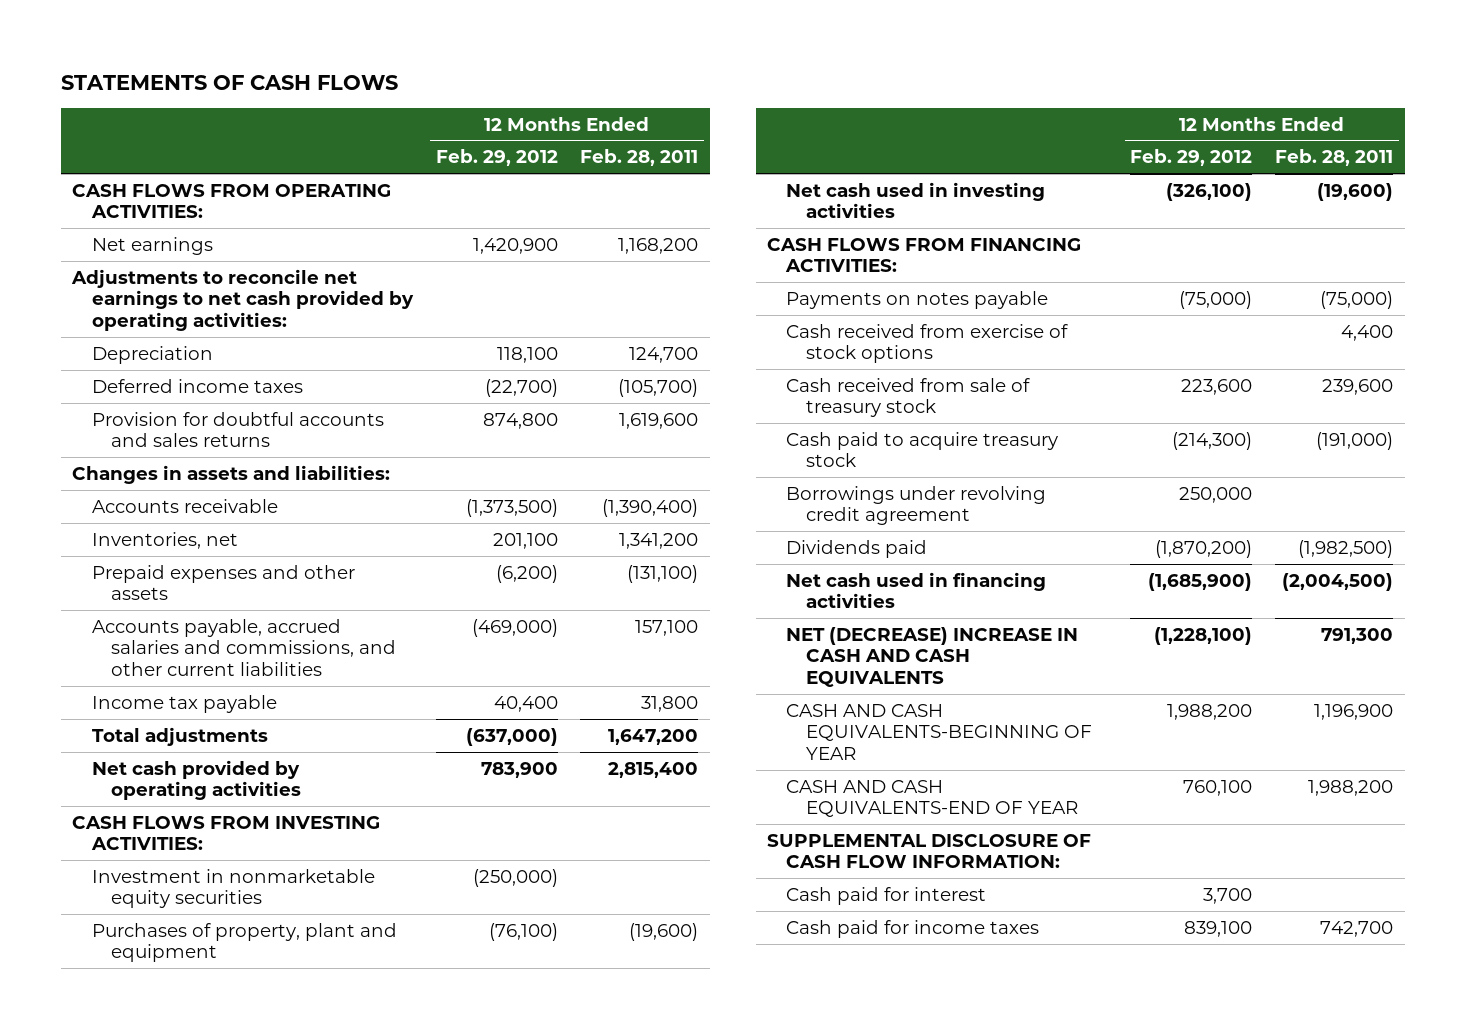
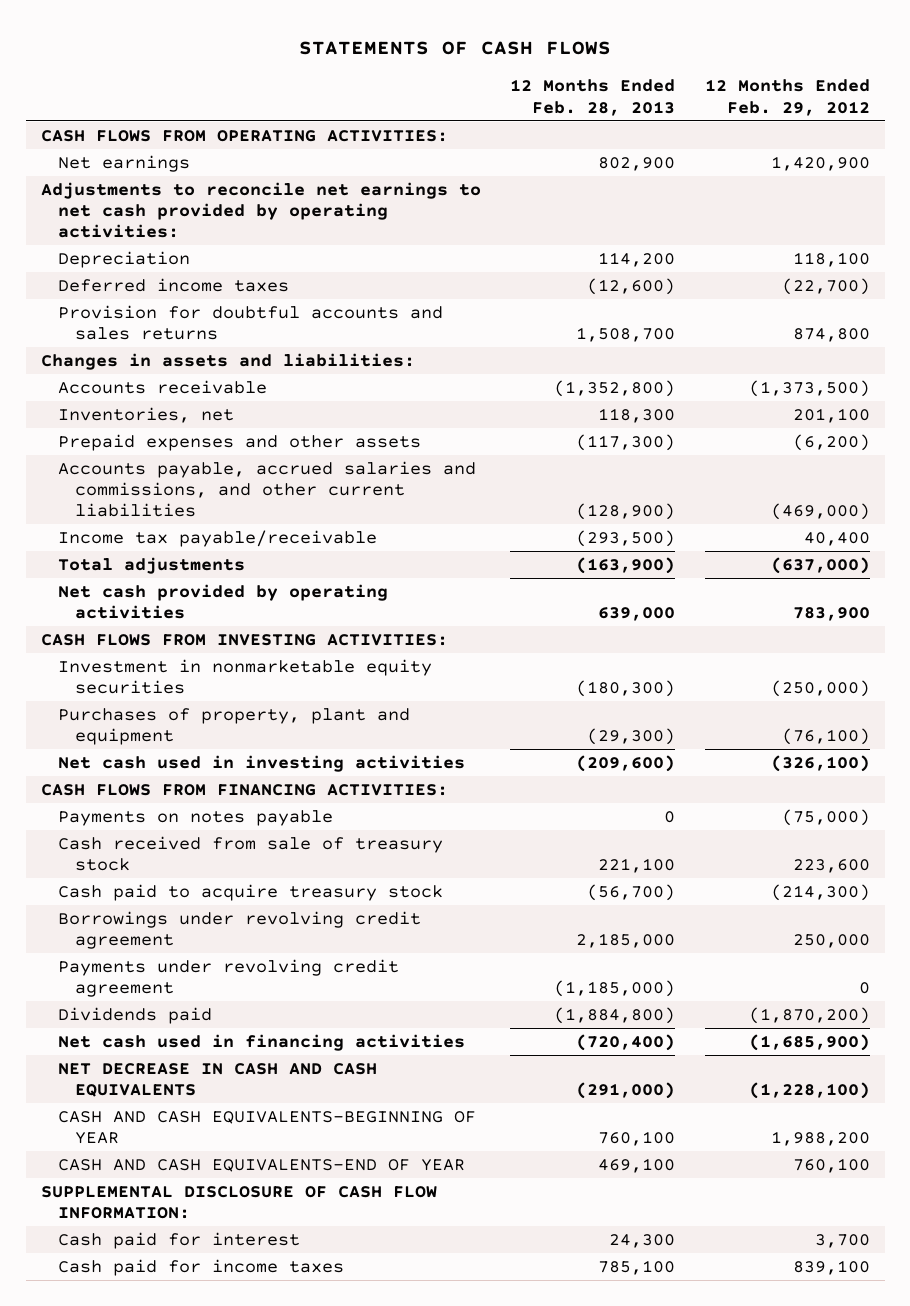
[580,149,699,167] Feb. 28, 2011 -> none
none -> [510,79,676,116] 12 Months Ended Feb. 28, 2013
[91,694,277,713] Income tax payable -> [57,529,377,547] Income tax payable/receivable
[786,323,1069,364] Cash received from exercise of stock options -> none
none -> [57,958,399,998] Payments under revolving credit agreement
[786,626,1079,687] NET (DECREASE) INCREASE IN CASH AND CASH EQUIVALENTS -> [57,1062,377,1098] NET DECREASE IN CASH AND CASH EQUIVALENTS

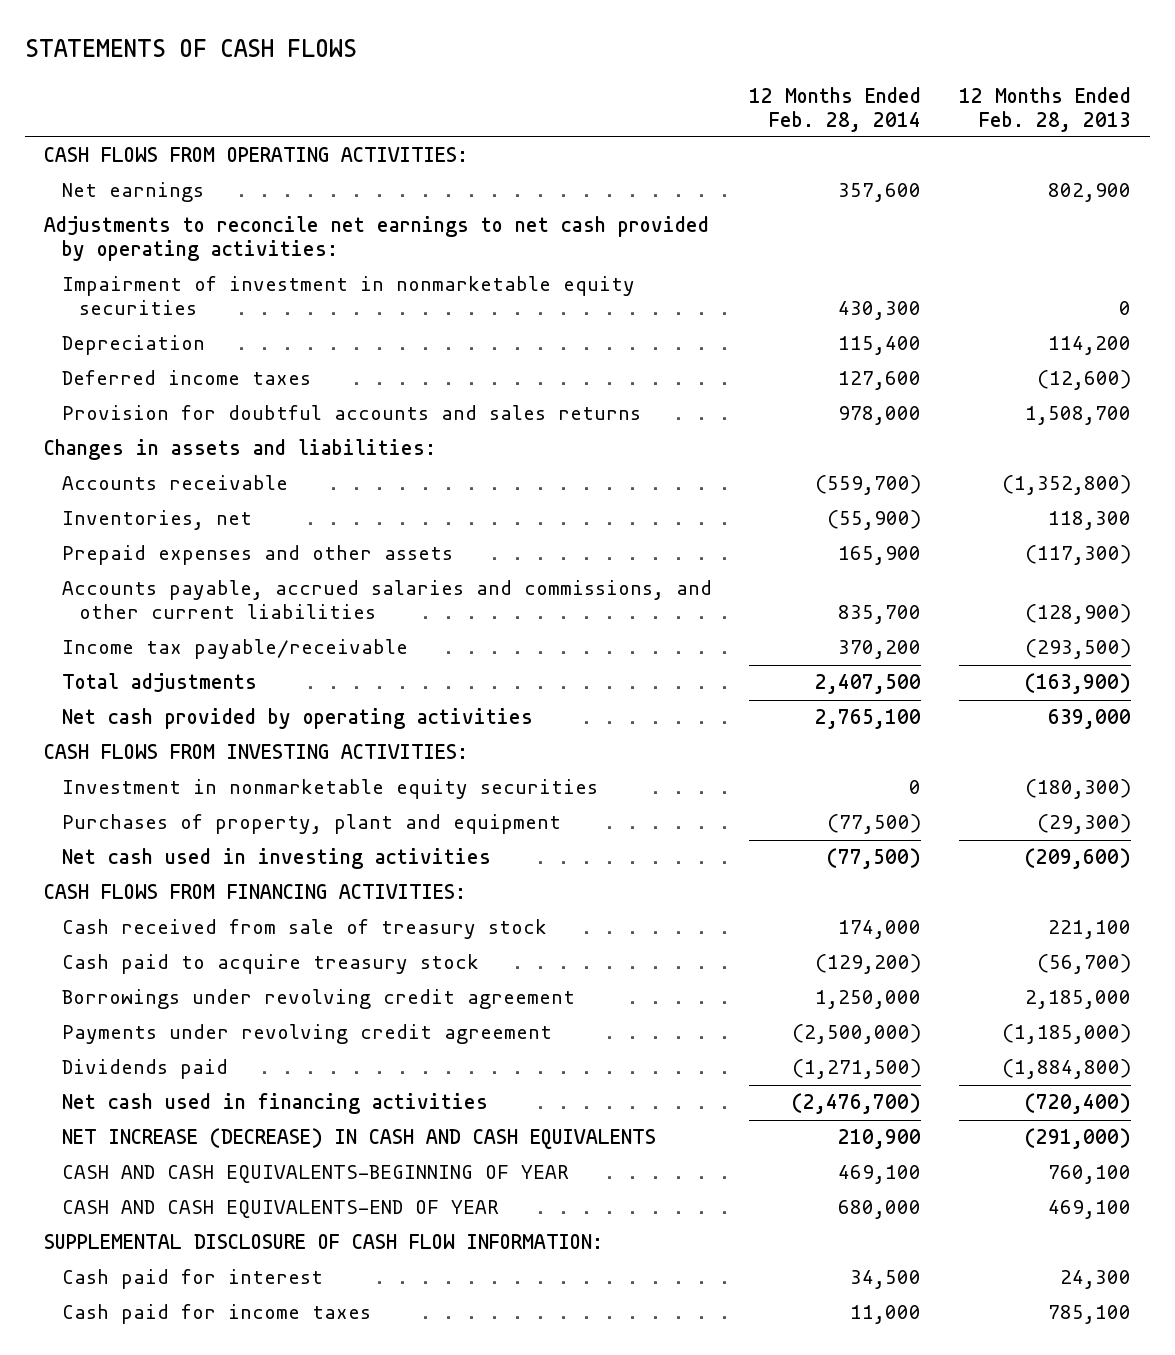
[704,79,870,116] 12 Months Ended Feb. 29, 2012 -> none
none -> [749,86,922,132] 12 Months Ended Feb. 28, 2014
none -> [61,276,635,316] Impairment of investment in nonmarketable equity securities
[57,809,333,826] Payments on notes payable -> none
[57,1062,377,1098] NET DECREASE IN CASH AND CASH EQUIVALENTS -> [61,1128,656,1150] NET INCREASE (DECREASE) IN CASH AND CASH EQUIVALENTS

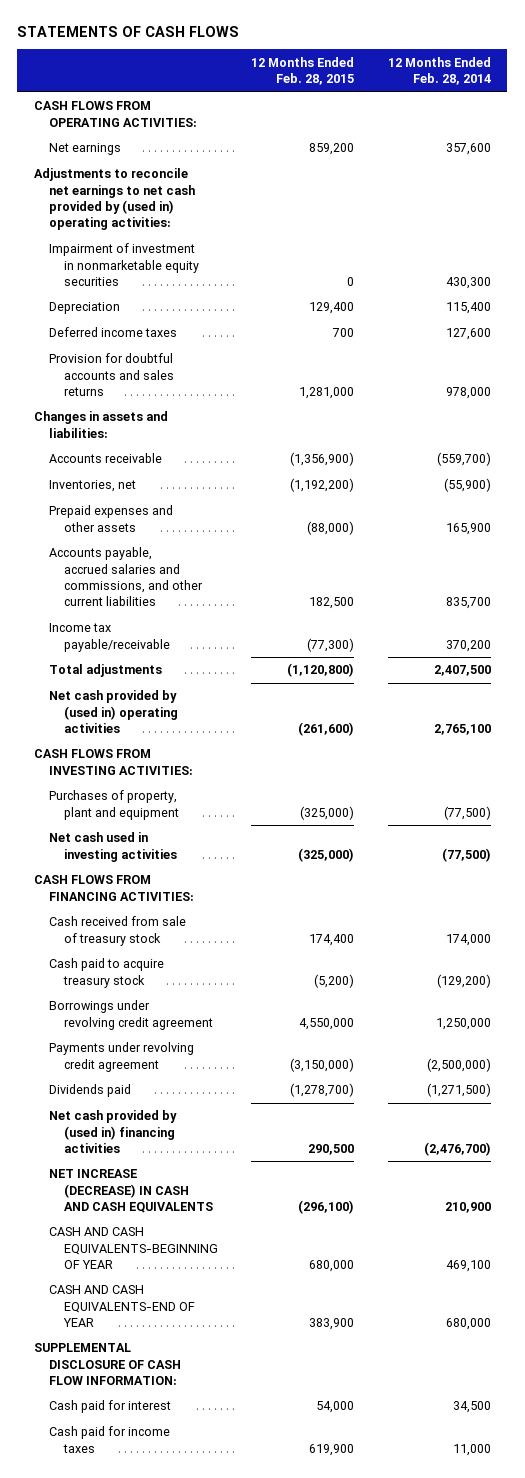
[958,86,1131,132] 12 Months Ended Feb. 28, 2013 -> none
none -> [251,56,355,86] 12 Months Ended Feb. 28, 2015
[44,216,710,262] Adjustments to reconcile net earnings to net cash provided by operating activities: -> [33,168,195,231] Adjustments to reconcile net earnings to net cash provided by (used in) operating activities:
[61,708,533,730] Net cash provided by operating activities -> [48,690,178,733] Net cash provided by (used in) operating activities
[61,779,598,800] Investment in nonmarketable equity securities -> none
[61,1093,488,1115] Net cash used in financing activities -> [48,1110,177,1153] Net cash provided by (used in) financing activities

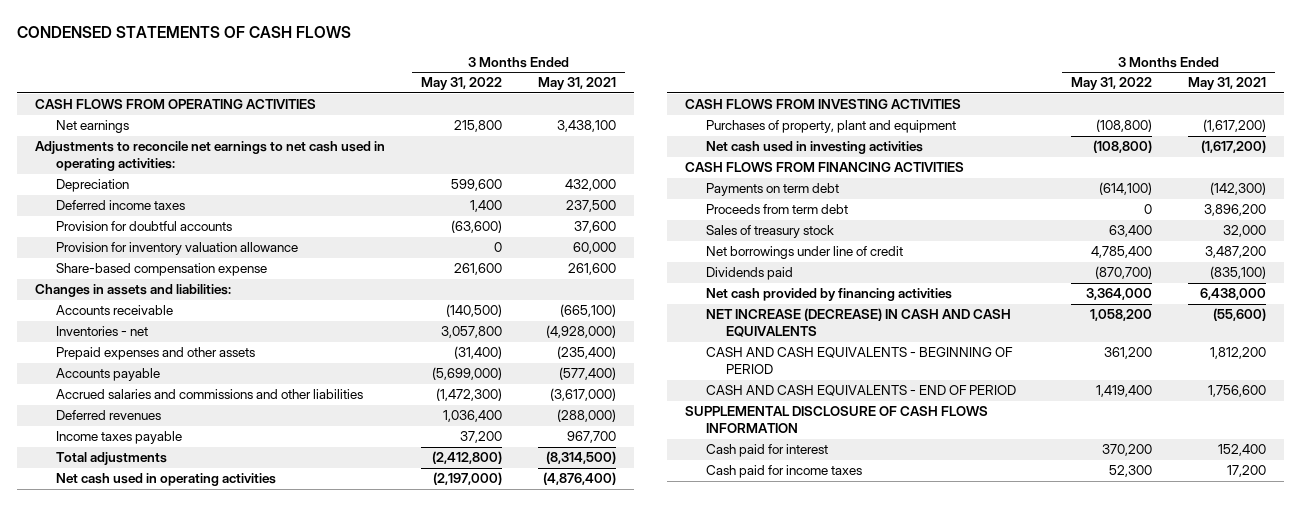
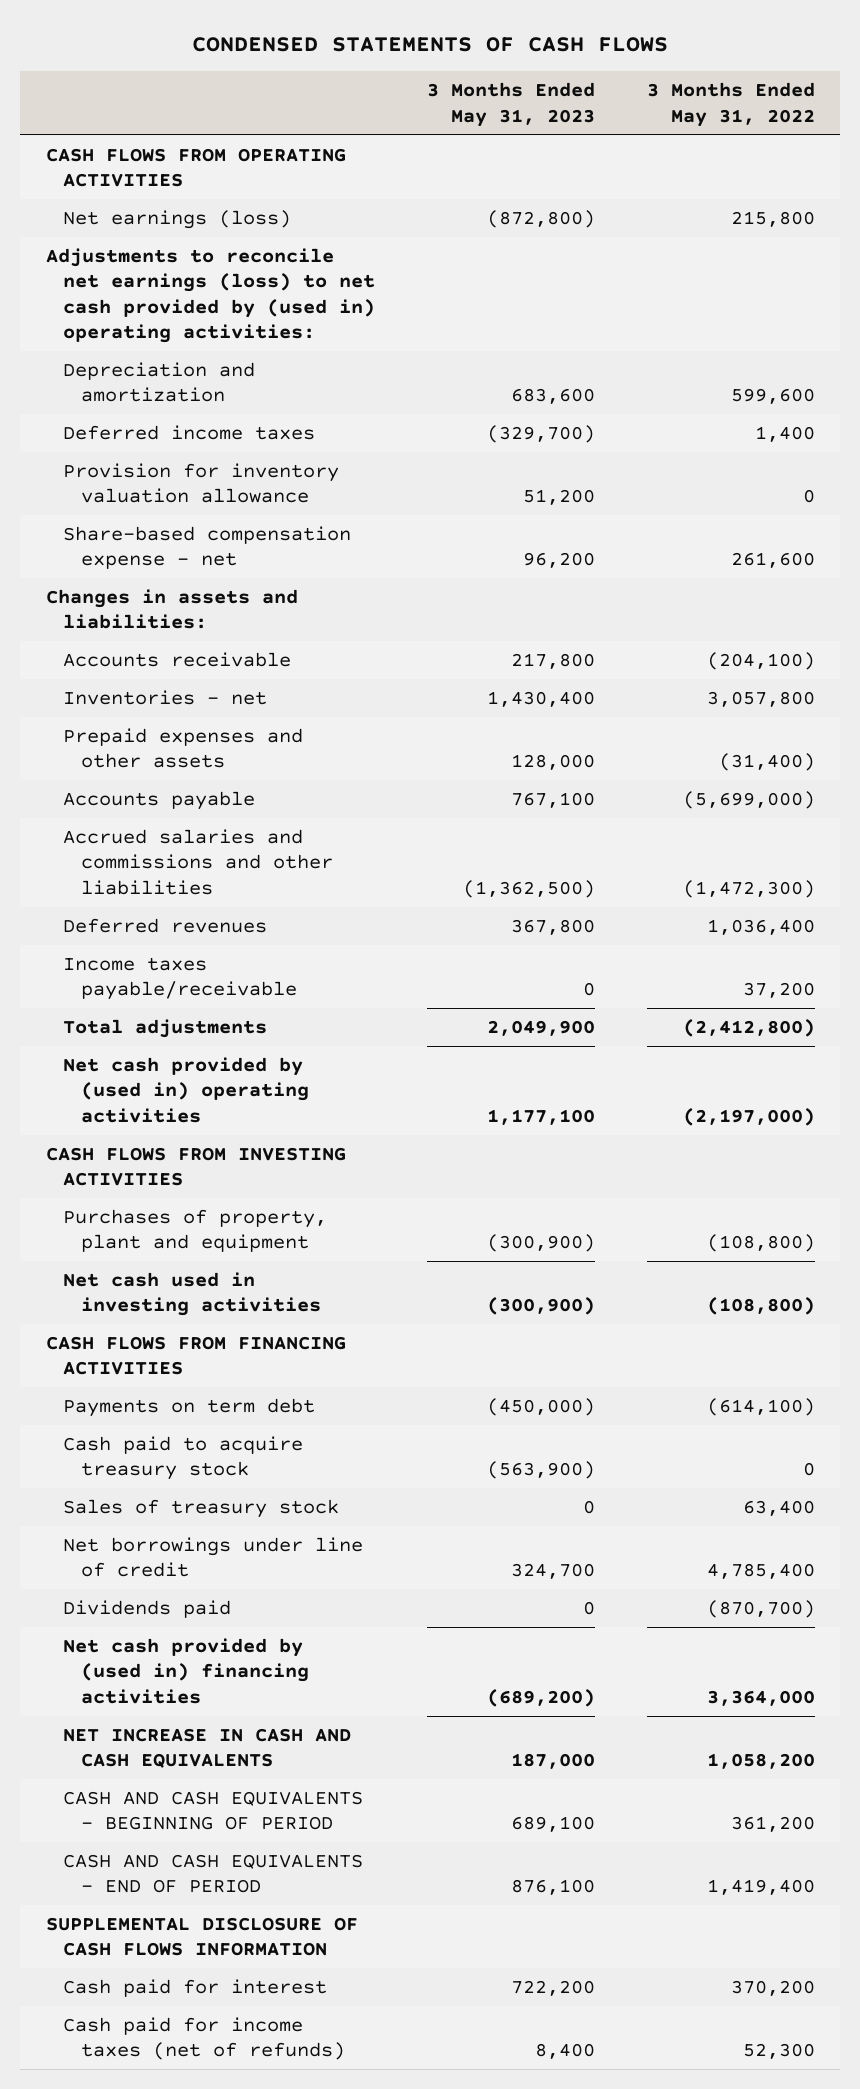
[538,77,617,91] May 31, 2021 -> none
none -> [426,82,595,127] 3 Months Ended May 31, 2023
[55,120,129,134] Net earnings -> [63,209,292,229] Net earnings (loss)
[35,141,386,172] Adjustments to reconcile net earnings to net cash used in operating activities: -> [45,247,376,344] Adjustments to reconcile net earnings (loss) to net cash provided by (used in) operating activities:
[55,179,129,193] Depreciation -> [63,361,256,403] Depreciation and amortization
[55,221,232,232] Provision for doubtful accounts -> none
[55,263,267,277] Share-based compensation expense -> [63,525,352,570] Share-based compensation expense - net
[446,304,503,318] (140,500) -> [706,651,815,670] (204,100)
[55,431,182,445] Income taxes payable -> [63,956,297,1001] Income taxes payable/receivable
[55,473,276,487] Net cash used in operating activities -> [63,1056,309,1123] Net cash provided by (used in) operating activities
[705,204,848,215] Proceeds from term debt -> none
none -> [63,1435,304,1481] Cash paid to acquire treasury stock
[705,288,952,302] Net cash provided by financing activities -> [63,1637,309,1704] Net cash provided by (used in) financing activities
[705,308,1011,338] NET INCREASE (DECREASE) IN CASH AND CASH EQUIVALENTS -> [63,1727,352,1769] NET INCREASE IN CASH AND CASH EQUIVALENTS
[705,465,862,479] Cash paid for income taxes -> [63,2016,345,2061] Cash paid for income taxes (net of refunds)

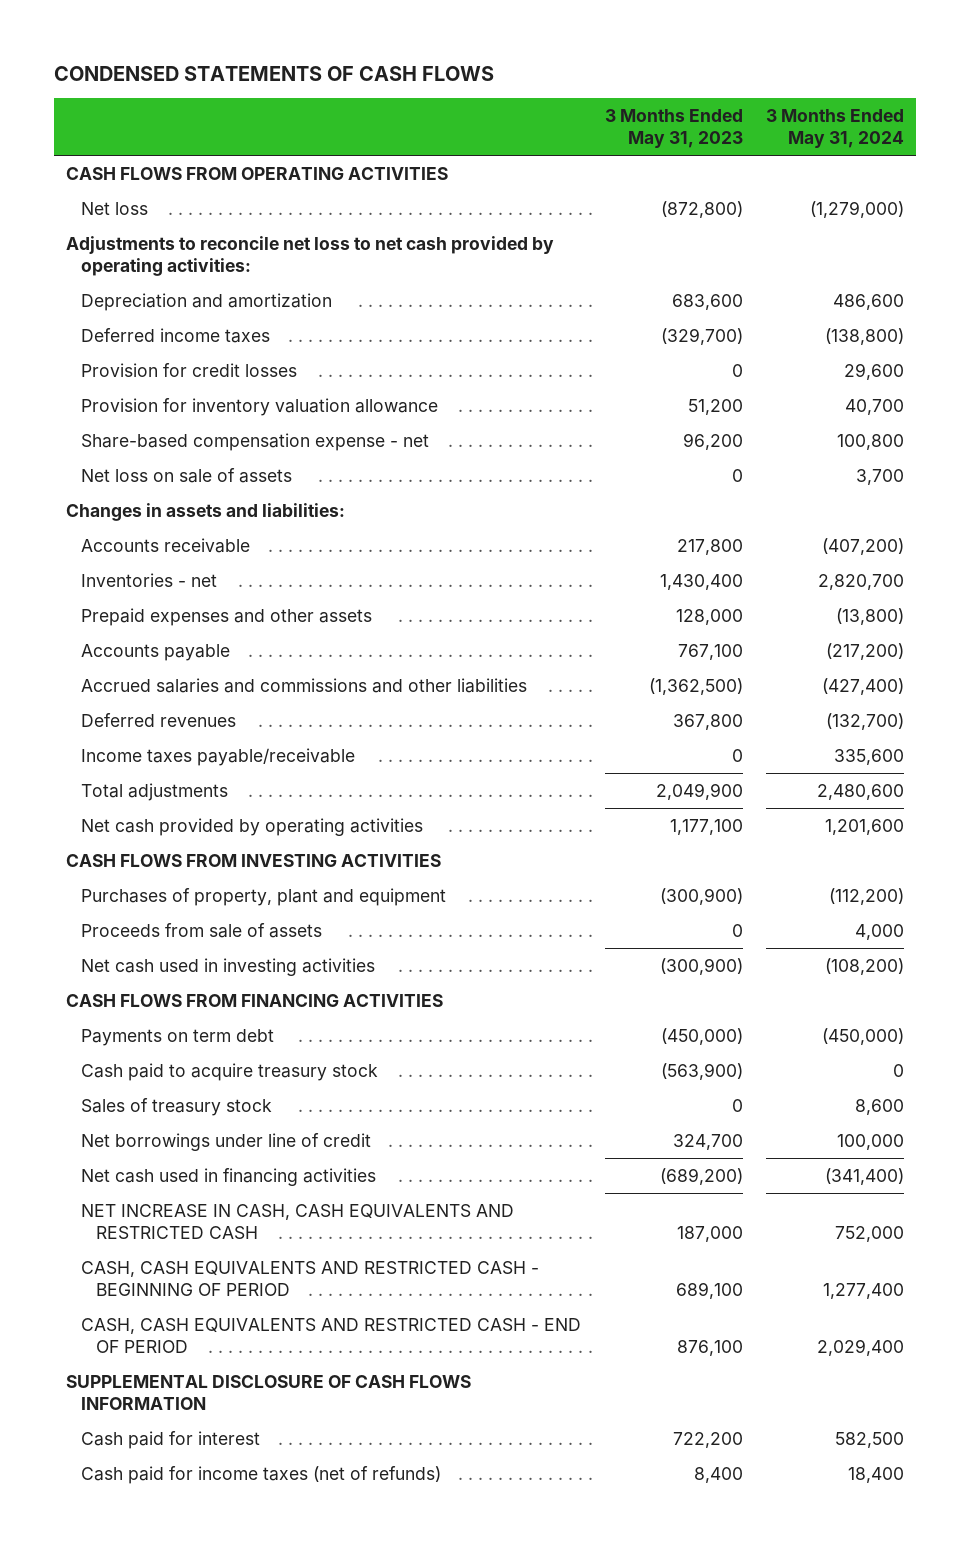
[646,82,815,127] 3 Months Ended May 31, 2022 -> none
none -> [766,108,905,149] 3 Months Ended May 31, 2024
[63,209,292,229] Net earnings (loss) -> [80,201,148,215] Net loss
[45,247,376,344] Adjustments to reconcile net earnings (loss) to net cash provided by (used in) operating activities: -> [65,235,554,276] Adjustments to reconcile net loss to net cash provided by operating activities:
none -> [80,362,297,377] Provision for credit losses
none -> [80,467,292,483] Net loss on sale of assets
[63,1056,309,1123] Net cash provided by (used in) operating activities -> [80,817,423,836] Net cash provided by operating activities
none -> [80,922,322,938] Proceeds from sale of assets
[63,1599,232,1618] Dividends paid -> none
[63,1637,309,1704] Net cash provided by (used in) financing activities -> [80,1167,376,1186] Net cash used in financing activities
[63,1727,352,1769] NET INCREASE IN CASH AND CASH EQUIVALENTS -> [80,1203,514,1239] NET INCREASE IN CASH, CASH EQUIVALENTS AND RESTRICTED CASH
[63,1790,364,1831] CASH AND CASH EQUIVALENTS - BEGINNING OF PERIOD -> [80,1260,539,1296] CASH, CASH EQUIVALENTS AND RESTRICTED CASH - BEGINNING OF PERIOD
[63,1853,364,1894] CASH AND CASH EQUIVALENTS - END OF PERIOD -> [80,1317,581,1353] CASH, CASH EQUIVALENTS AND RESTRICTED CASH - END OF PERIOD

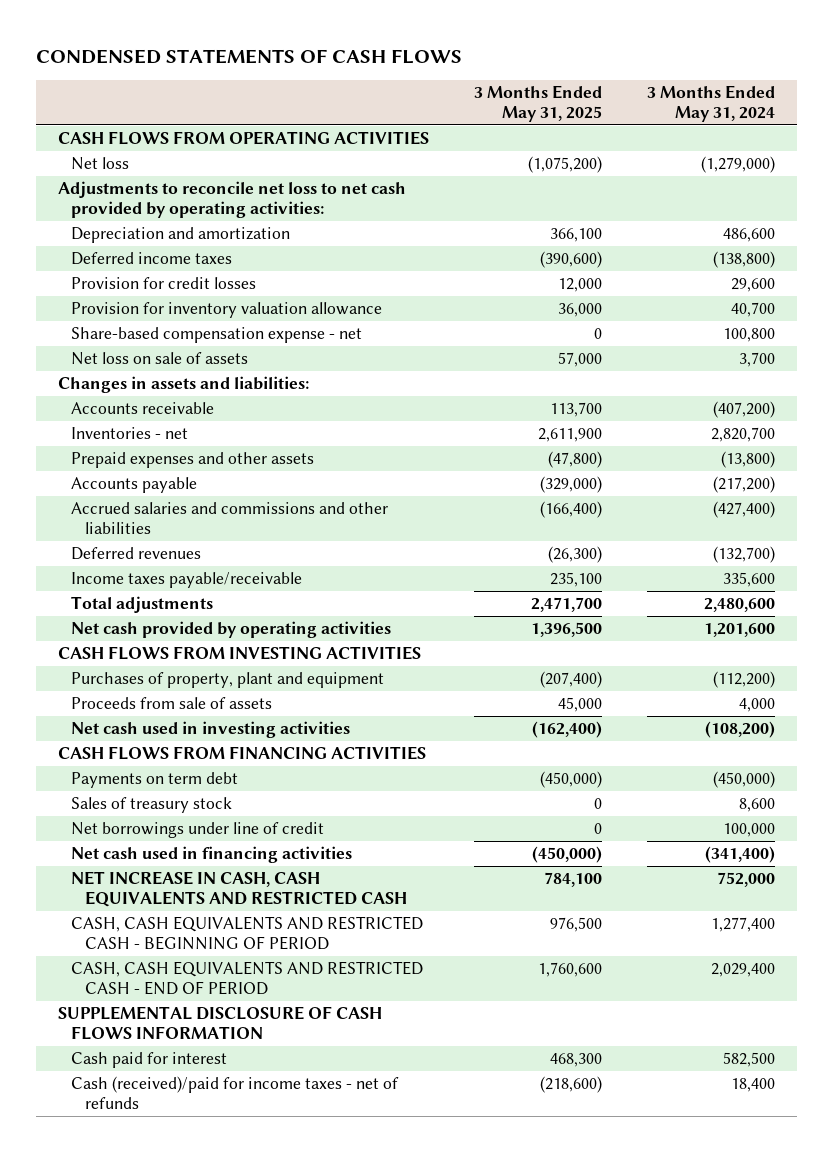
[604,108,743,149] 3 Months Ended May 31, 2023 -> none
none -> [473,85,602,123] 3 Months Ended May 31, 2025
[80,1062,378,1081] Cash paid to acquire treasury stock -> none
[80,1465,441,1484] Cash paid for income taxes (net of refunds) -> [71,1075,400,1110] Cash (received)/paid for income taxes - net of refunds

